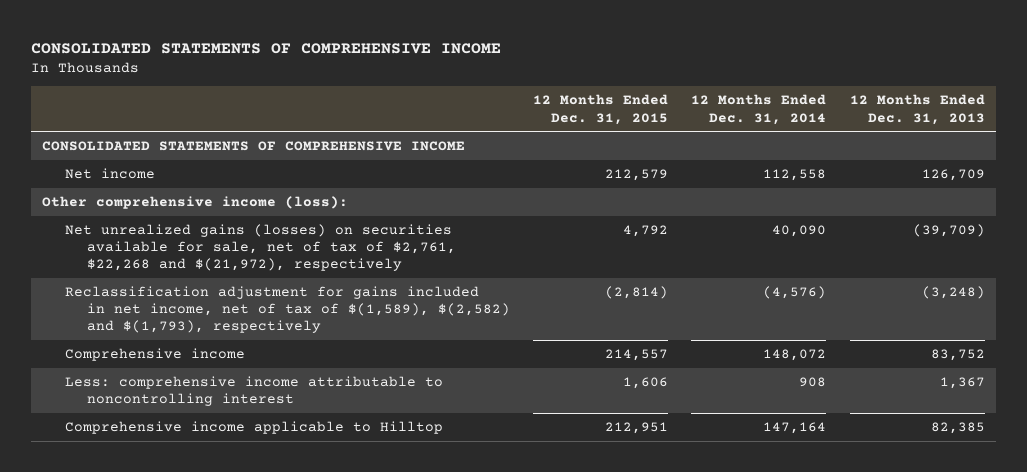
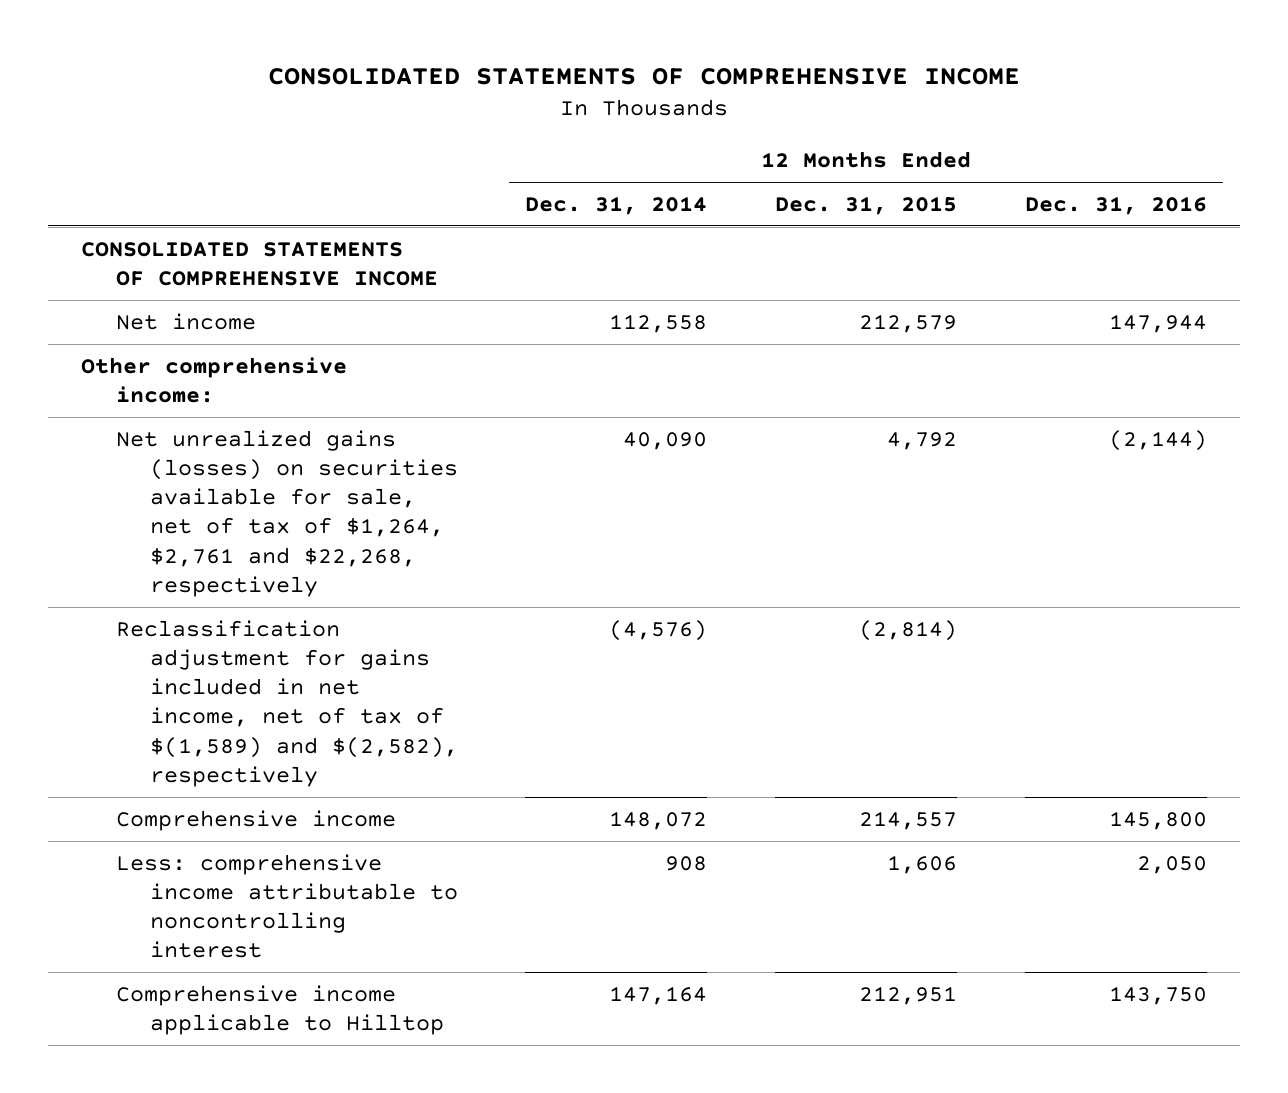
[849,94,985,125] 12 Months Ended Dec. 31, 2013 -> none
none -> [1024,196,1207,216] Dec. 31, 2016
[42,196,349,210] Other comprehensive income (loss): -> [81,356,348,403] Other comprehensive income:
[64,224,456,272] Net unrealized gains (losses) on securities available for sale, net of tax of $2,761, $22,268 and $(21,972), respectively -> [115,429,458,598] Net unrealized gains (losses) on securities available for sale, net of tax of $1,264, $2,761 and $22,268, respectively
[64,286,510,334] Reclassification adjustment for gains included in net income, net of tax of $(1,589), $(2,582) and $(1,793), respectively -> [115,619,458,788] Reclassification adjustment for gains included in net income, net of tax of $(1,589) and $(2,582), respectively

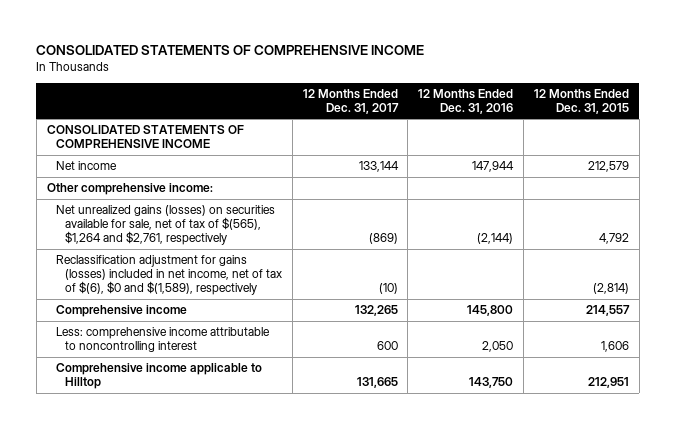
[525,196,708,216] Dec. 31, 2014 -> none
none -> [302,88,399,114] 12 Months Ended Dec. 31, 2017
[115,429,458,598] Net unrealized gains (losses) on securities available for sale, net of tax of $1,264, $2,761 and $22,268, respectively -> [55,205,275,246] Net unrealized gains (losses) on securities available for sale, net of tax of $(565), $1,264 and $2,761, respectively
[115,619,458,788] Reclassification adjustment for gains included in net income, net of tax of $(1,589) and $(2,582), respectively -> [55,255,282,296] Reclassification adjustment for gains (losses) included in net income, net of tax of $(6), $0 and $(1,589), respectively

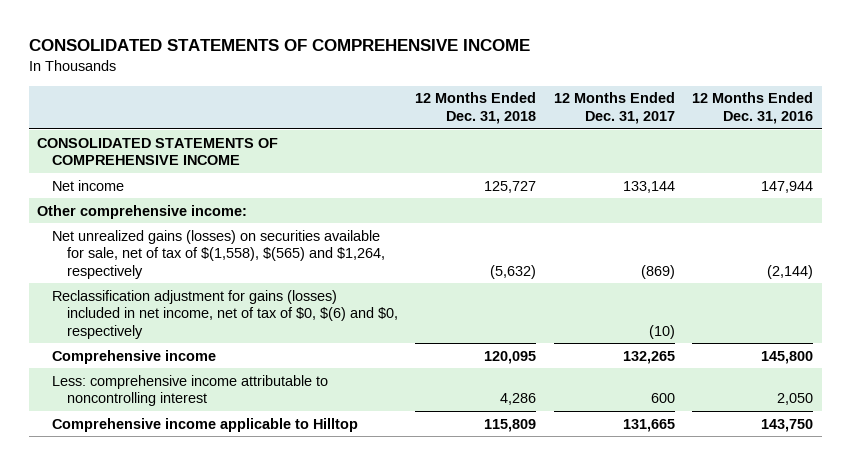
[534,88,630,114] 12 Months Ended Dec. 31, 2015 -> none
none -> [415,92,537,124] 12 Months Ended Dec. 31, 2018
[55,205,275,246] Net unrealized gains (losses) on securities available for sale, net of tax of $(565), $1,264 and $2,761, respectively -> [52,229,385,279] Net unrealized gains (losses) on securities available for sale, net of tax of $(1,558), $(565) and $1,264, respectively
[55,255,282,296] Reclassification adjustment for gains (losses) included in net income, net of tax of $(6), $0 and $(1,589), respectively -> [52,289,398,339] Reclassification adjustment for gains (losses) included in net income, net of tax of $0, $(6) and $0, respectively

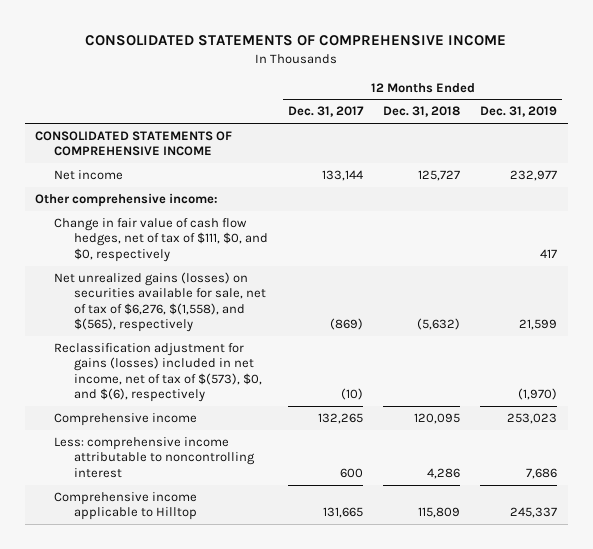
[691,92,813,124] 12 Months Ended Dec. 31, 2016 -> none
none -> [480,106,558,118] Dec. 31, 2019
none -> [54,217,268,262] Change in fair value of cash flow hedges, net of tax of $111, $0, and $0, respectively
[52,229,385,279] Net unrealized gains (losses) on securities available for sale, net of tax of $(1,558), $(565) and $1,264, respectively -> [54,271,266,333] Net unrealized gains (losses) on securities available for sale, net of tax of $6,276, $(1,558), and $(565), respectively
[52,289,398,339] Reclassification adjustment for gains (losses) included in net income, net of tax of $0, $(6) and $0, respectively -> [54,342,262,403] Reclassification adjustment for gains (losses) included in net income, net of tax of $(573), $0, and $(6), respectively

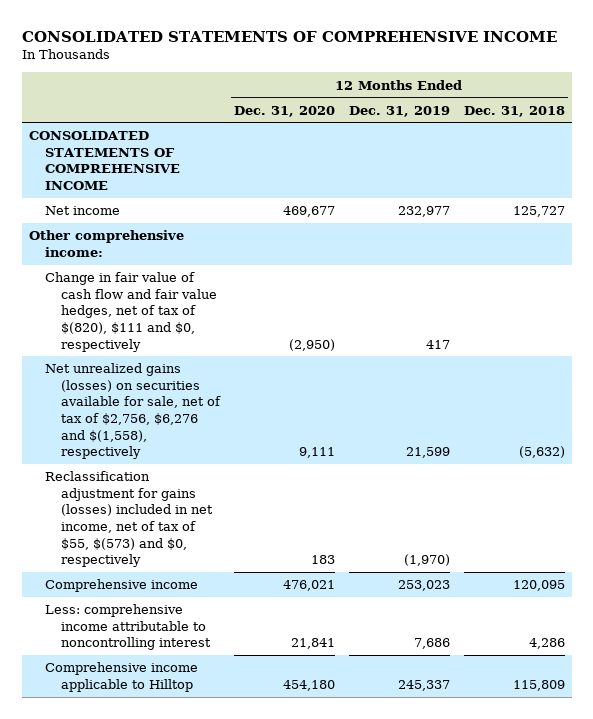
[287,106,364,118] Dec. 31, 2017 -> none
none -> [234,105,336,117] Dec. 31, 2020
[54,217,268,262] Change in fair value of cash flow hedges, net of tax of $111, $0, and $0, respectively -> [45,272,218,352] Change in fair value of cash flow and fair value hedges, net of tax of $(820), $111 and $0, respectively
[54,271,266,333] Net unrealized gains (losses) on securities available for sale, net of tax of $6,276, $(1,558), and $(565), respectively -> [45,363,222,460] Net unrealized gains (losses) on securities available for sale, net of tax of $2,756, $6,276 and $(1,558), respectively
[54,342,262,403] Reclassification adjustment for gains (losses) included in net income, net of tax of $(573), $0, and $(6), respectively -> [45,471,214,568] Reclassification adjustment for gains (losses) included in net income, net of tax of $55, $(573) and $0, respectively

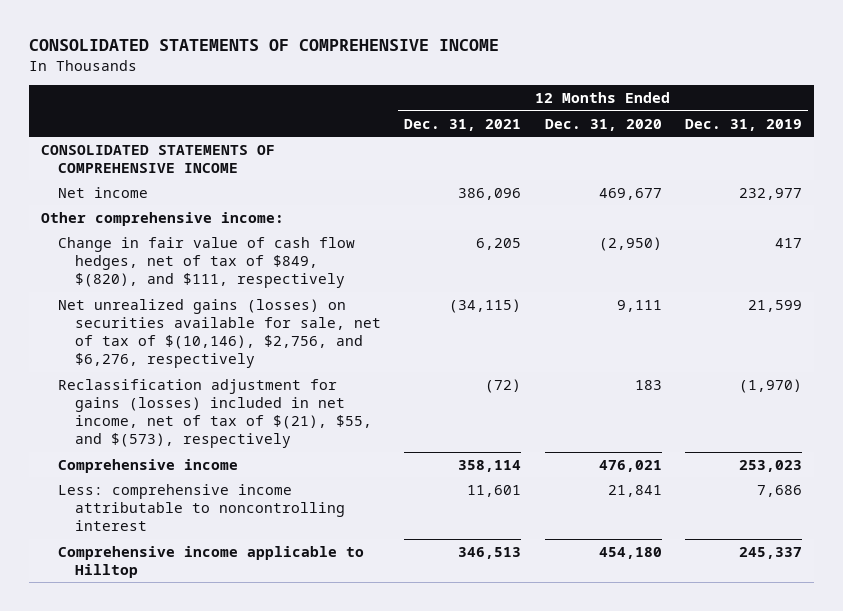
[463,105,565,117] Dec. 31, 2018 -> none
none -> [404,118,522,131] Dec. 31, 2021
[45,272,218,352] Change in fair value of cash flow and fair value hedges, net of tax of $(820), $111 and $0, respectively -> [57,236,355,289] Change in fair value of cash flow hedges, net of tax of $849, $(820), and $111, respectively
[45,363,222,460] Net unrealized gains (losses) on securities available for sale, net of tax of $2,756, $6,276 and $(1,558), respectively -> [57,298,381,369] Net unrealized gains (losses) on securities available for sale, net of tax of $(10,146), $2,756, and $6,276, respectively
[45,471,214,568] Reclassification adjustment for gains (losses) included in net income, net of tax of $55, $(573) and $0, respectively -> [57,378,372,449] Reclassification adjustment for gains (losses) included in net income, net of tax of $(21), $55, and $(573), respectively

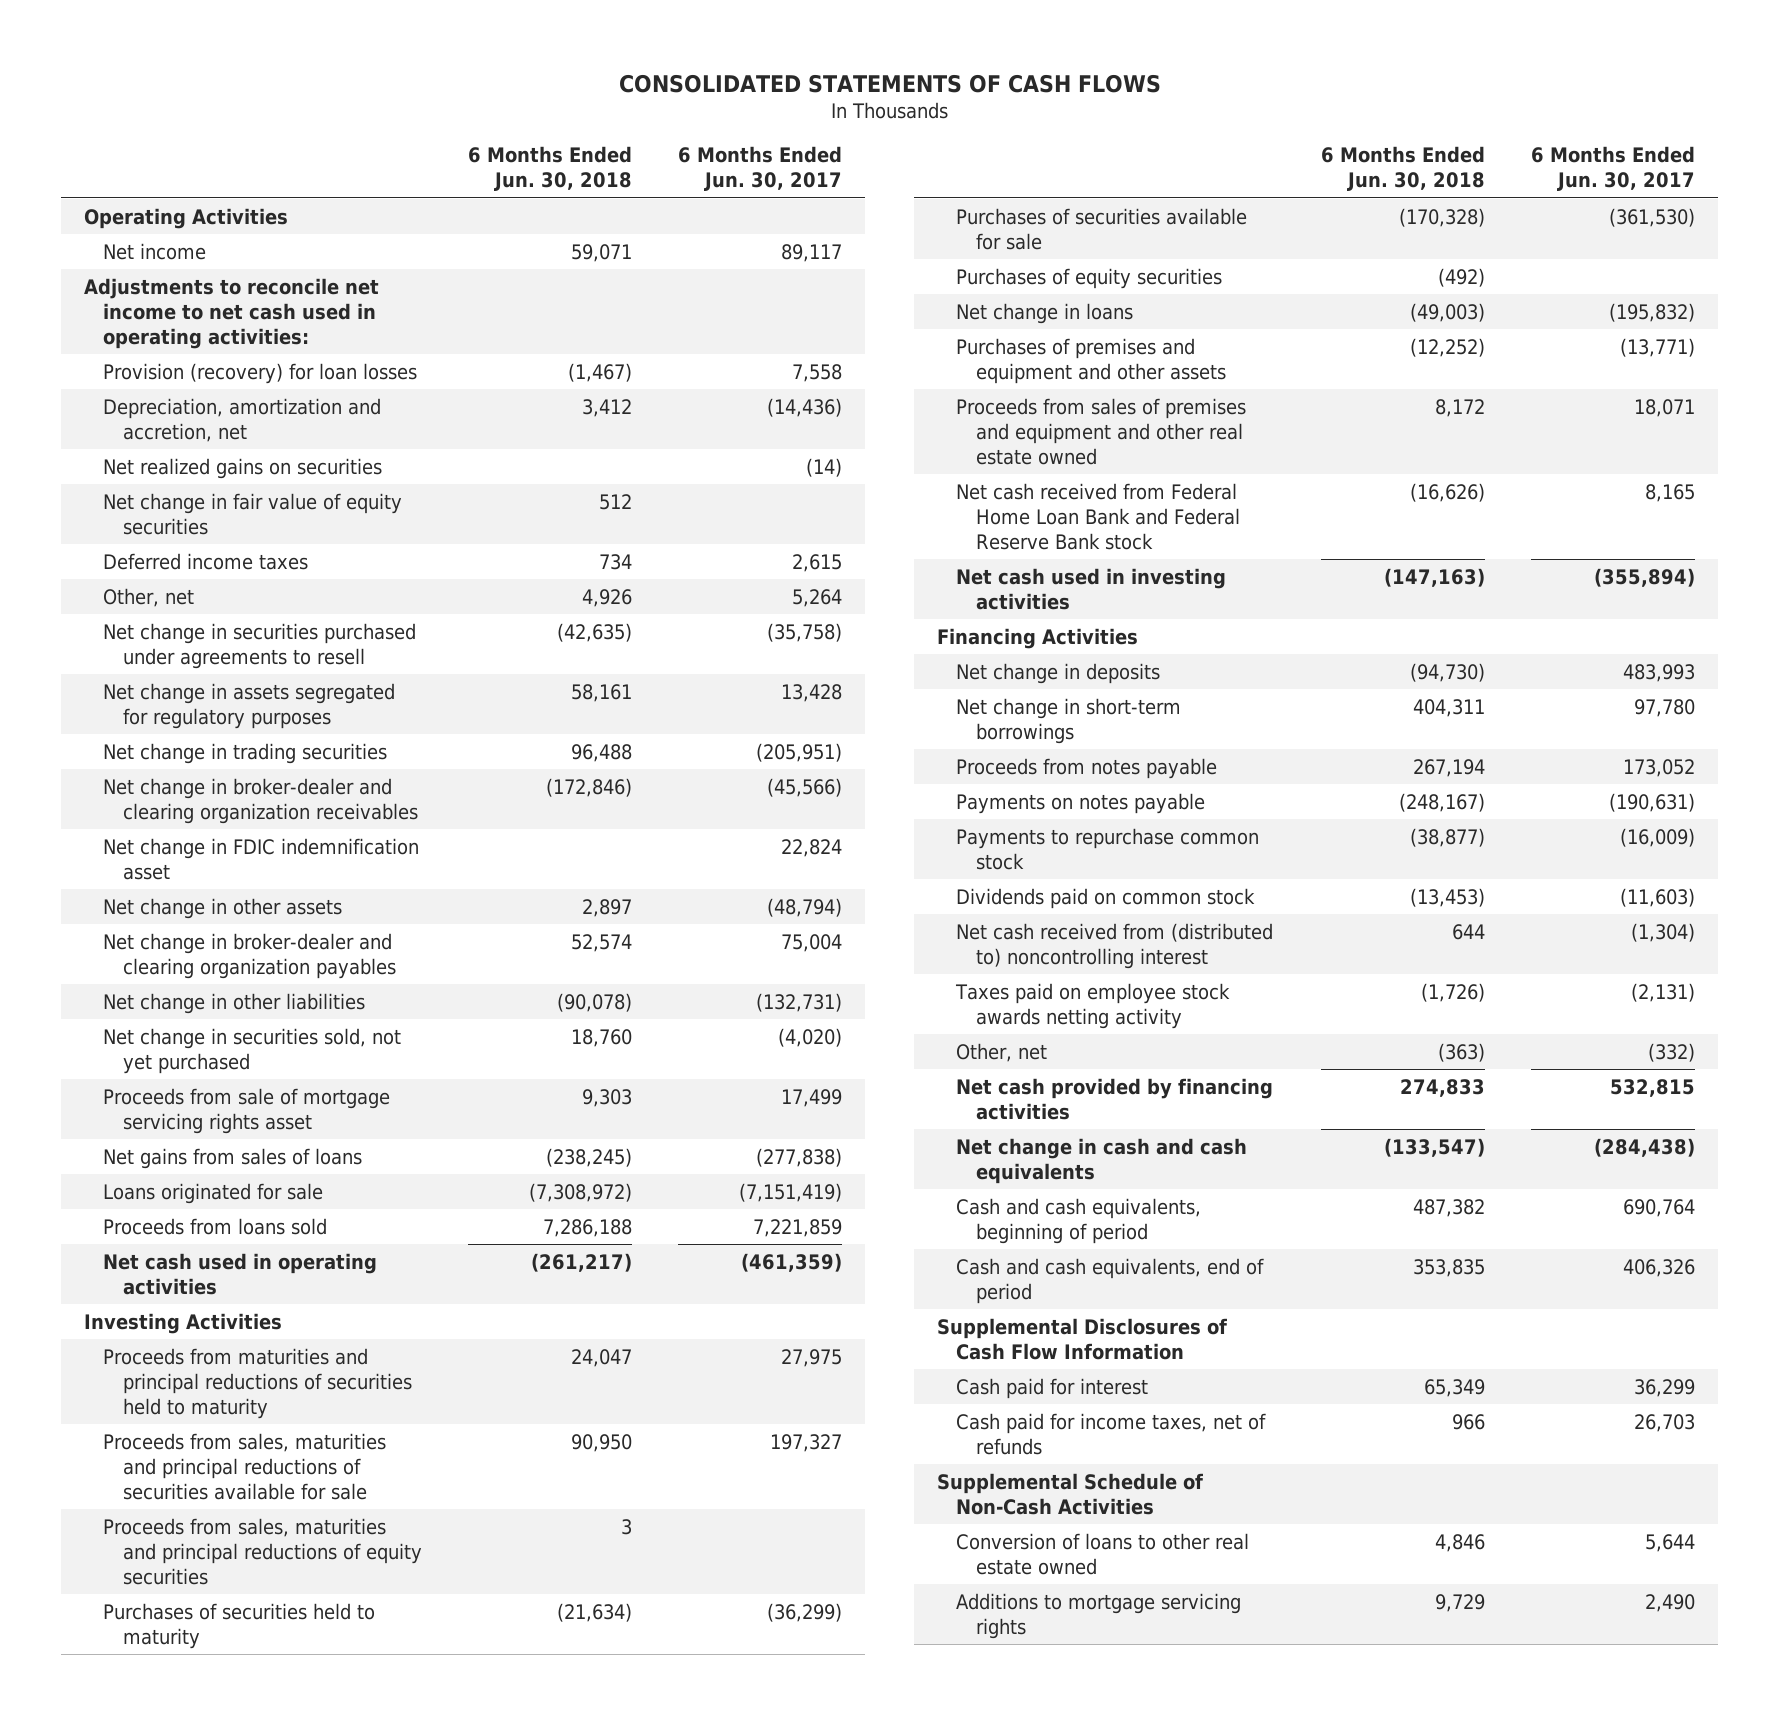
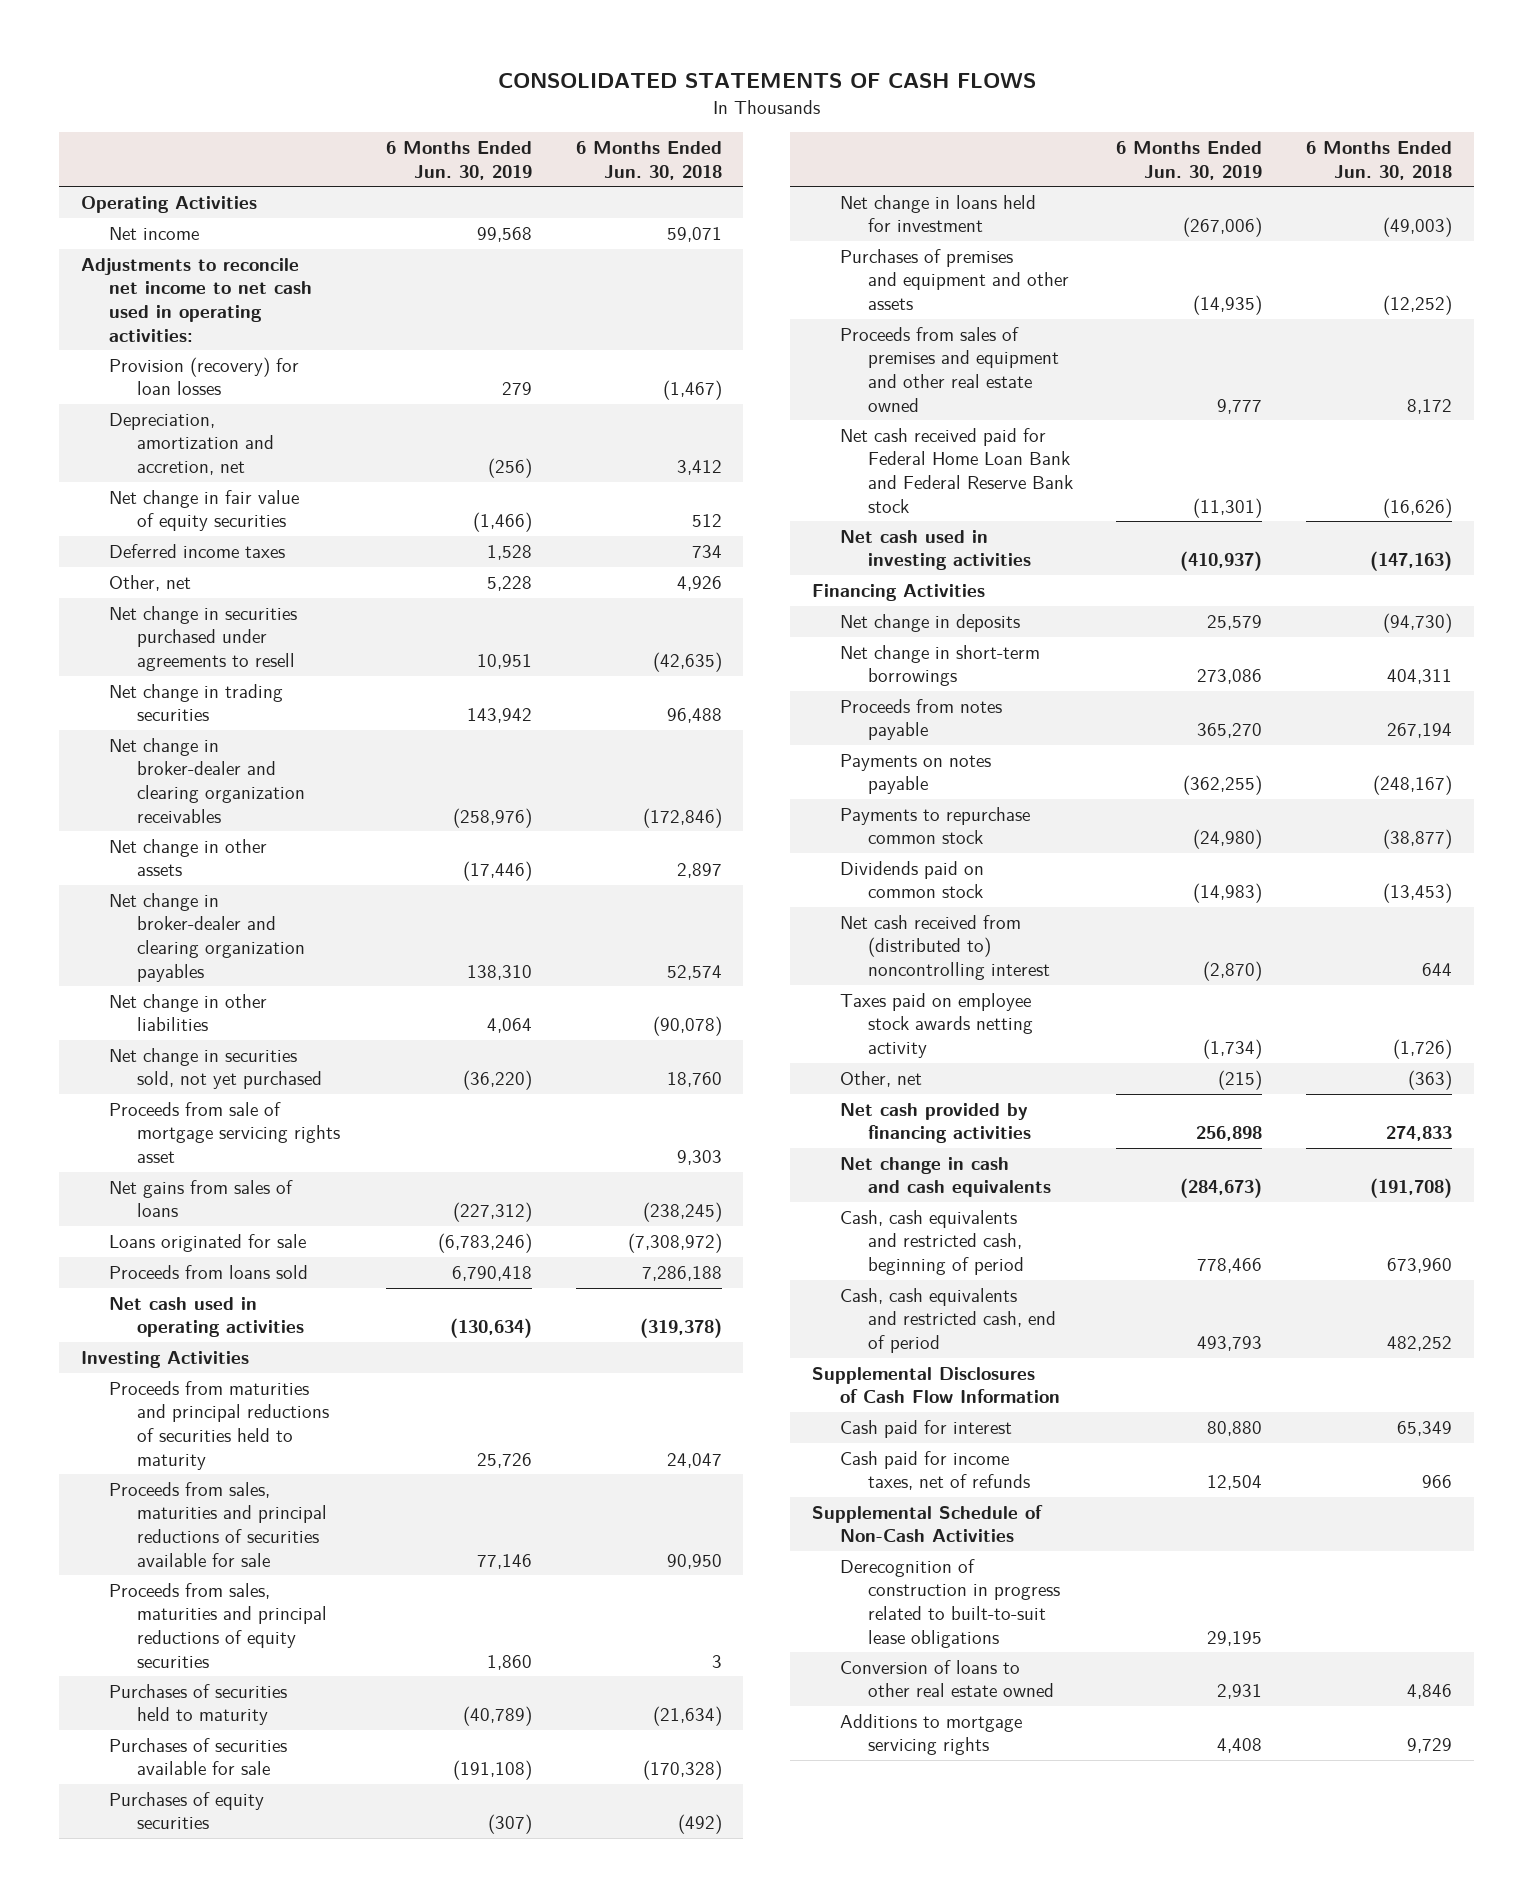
[677,146,842,192] 6 Months Ended Jun. 30, 2017 -> none
none -> [385,141,532,180] 6 Months Ended Jun. 30, 2019
[103,457,383,479] Net realized gains on securities -> none
[103,682,396,729] Net change in assets segregated for regulatory purposes -> none
[103,837,420,880] Net change in FDIC indemnification asset -> none
[530,1252,632,1272] (261,217) -> [639,1318,722,1339] (319,378)
[956,302,1134,324] Net change in loans -> [839,194,1036,233] Net change in loans held for investment
[956,482,1240,551] Net cash received from Federal Home Loan Bank and Federal Reserve Bank stock -> [839,427,1073,513] Net cash received paid for Federal Home Loan Bank and Federal Reserve Bank stock
[1383,1137,1485,1157] (133,547) -> [1370,1178,1453,1199] (191,708)
[956,1197,1202,1244] Cash and cash equivalents, beginning of period -> [839,1209,1024,1276] Cash, cash equivalents and restricted cash, beginning of period
[1412,1198,1485,1217] 487,382 -> [1387,1258,1453,1274] 673,960
[956,1257,1265,1304] Cash and cash equivalents, end of period -> [839,1287,1056,1354] Cash, cash equivalents and restricted cash, end of period
[1412,1258,1485,1277] 353,835 -> [1387,1336,1453,1352] 482,252
none -> [839,1558,1060,1648] Derecognition of construction in progress related to built-to-suit lease obligations

